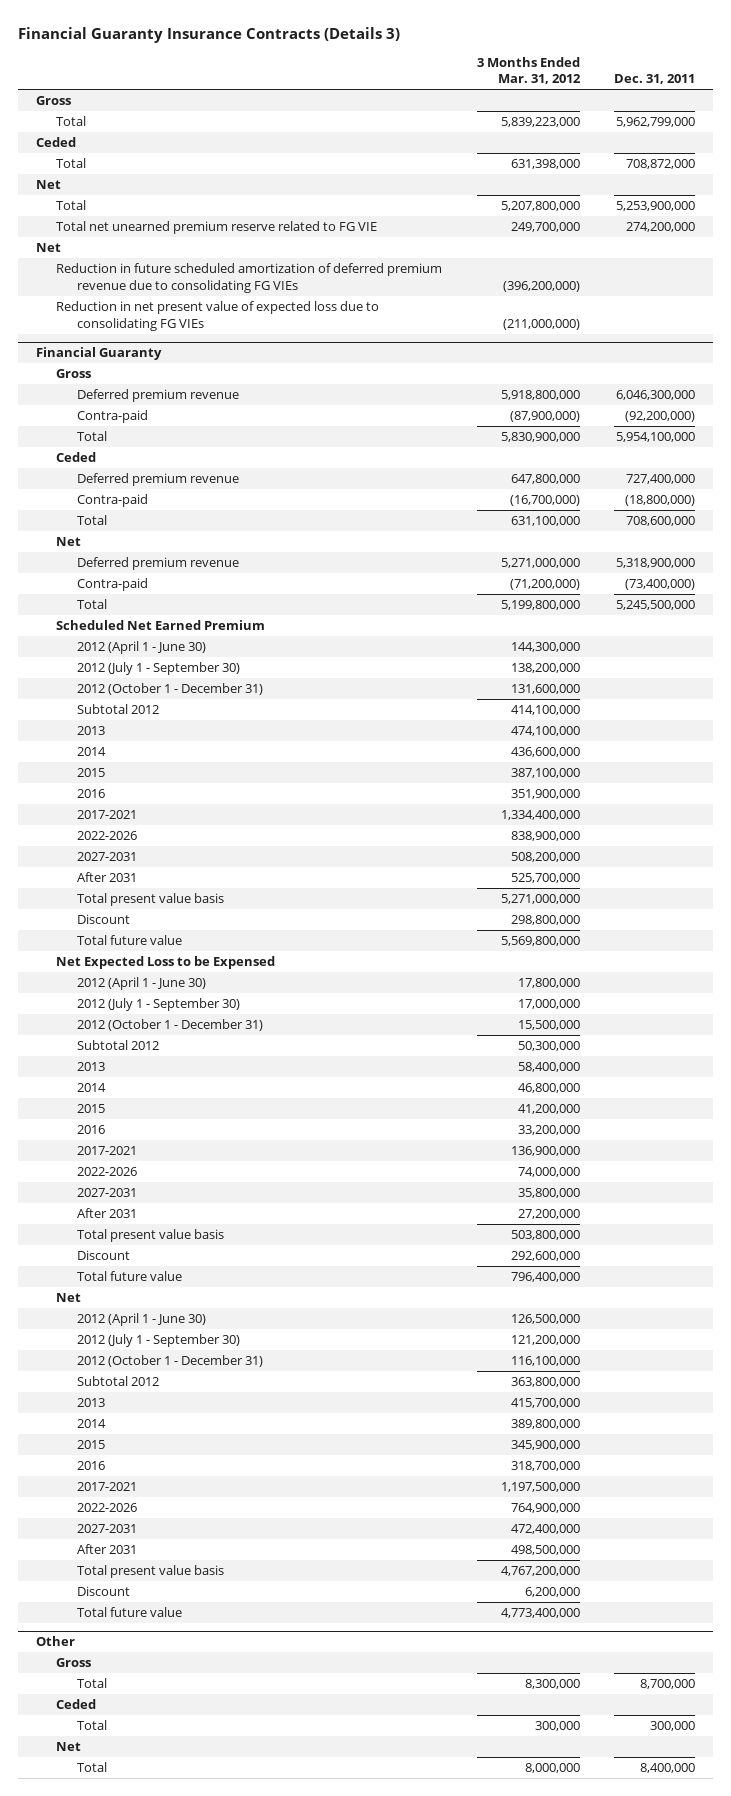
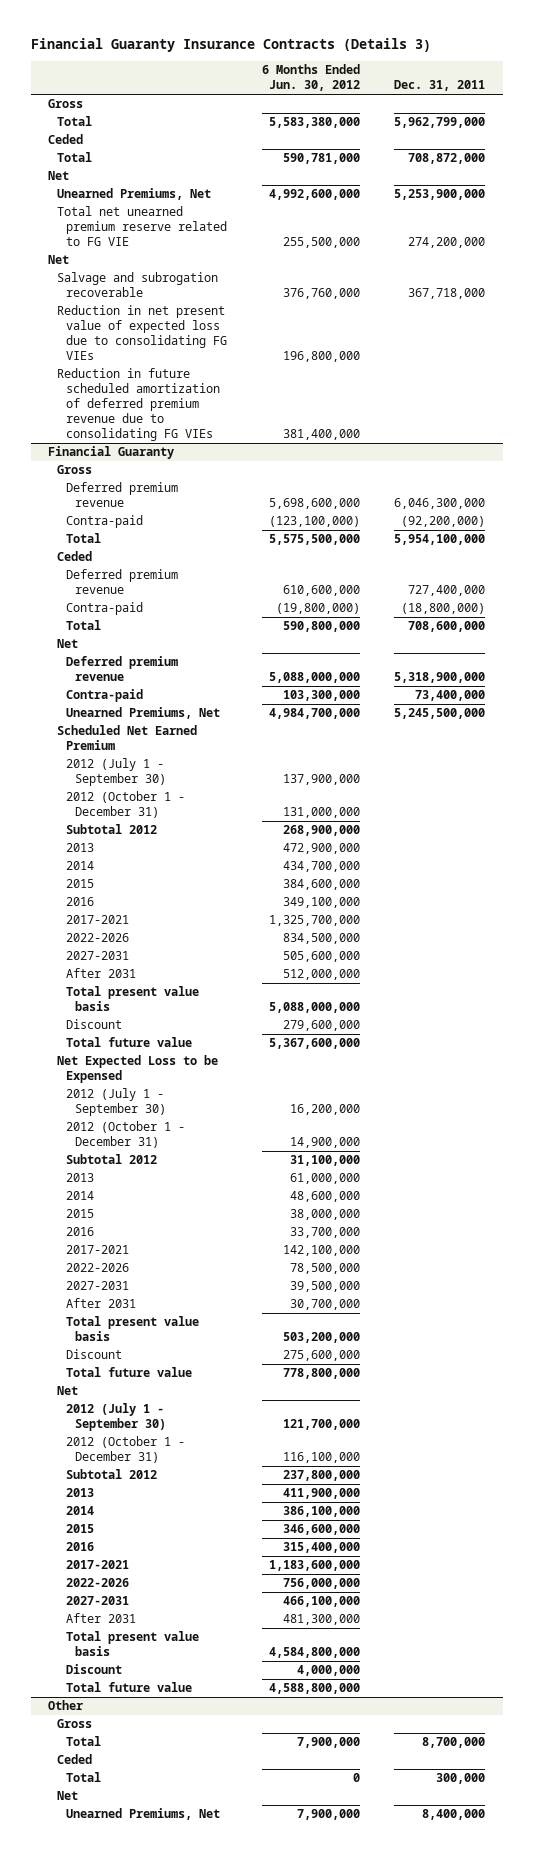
[476,56,581,85] 3 Months Ended Mar. 31, 2012 -> none
none -> [261,64,360,92] 6 Months Ended Jun. 30, 2012
[56,200,87,211] Total -> [56,188,211,201] Unearned Premiums, Net
none -> [56,272,218,298] Salvage and subrogation recoverable
[56,263,443,293] Reduction in future scheduled amortization of deferred premium revenue due to consolidating FG VIEs -> [56,368,220,442] Reduction in future scheduled amortization of deferred premium revenue due to consolidating FG VIEs
[625,579,696,591] (73,400,000) -> [415,690,486,702] 73,400,000
[76,599,107,610] Total -> [65,707,220,720] Unearned Premiums, Net
[76,641,206,655] 2012 (April 1 - June 30) -> none
[76,977,206,991] 2012 (April 1 - June 30) -> none
[76,1313,206,1327] 2012 (April 1 - June 30) -> none
[76,1762,107,1773] Total -> [65,1808,220,1821] Unearned Premiums, Net

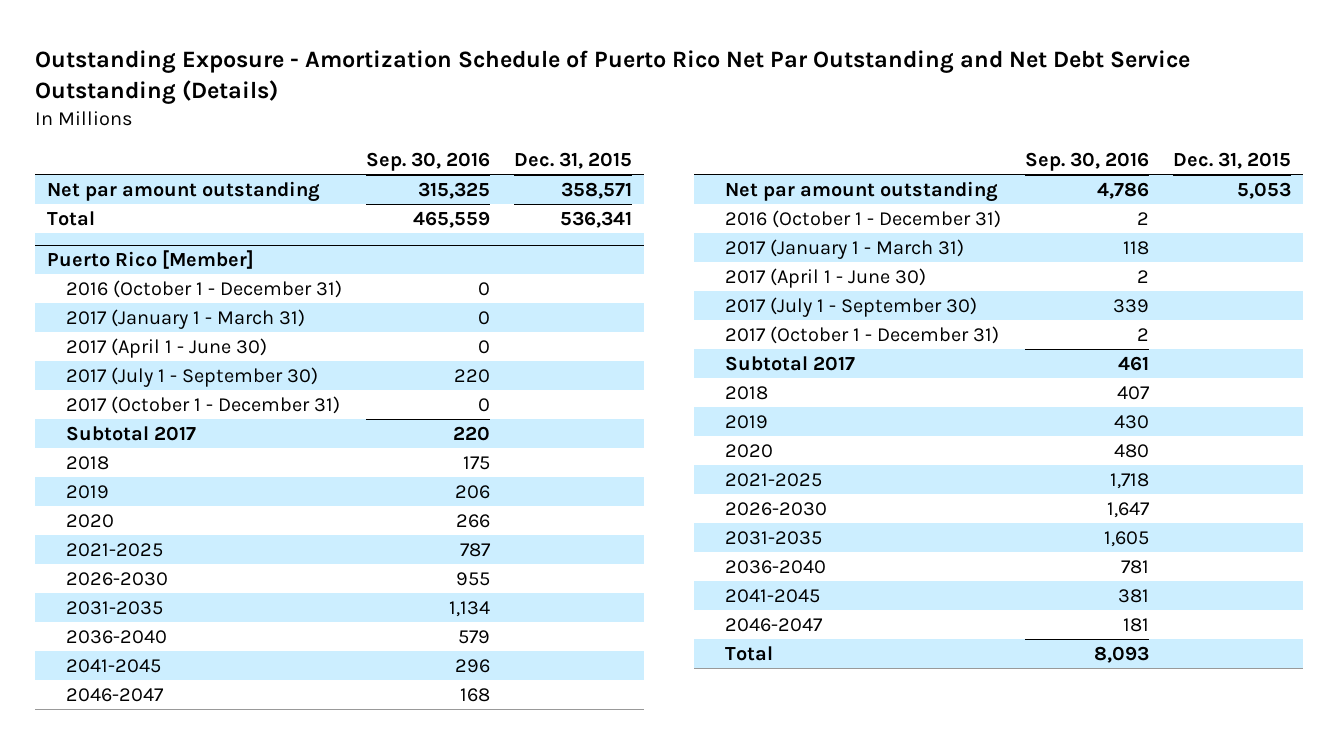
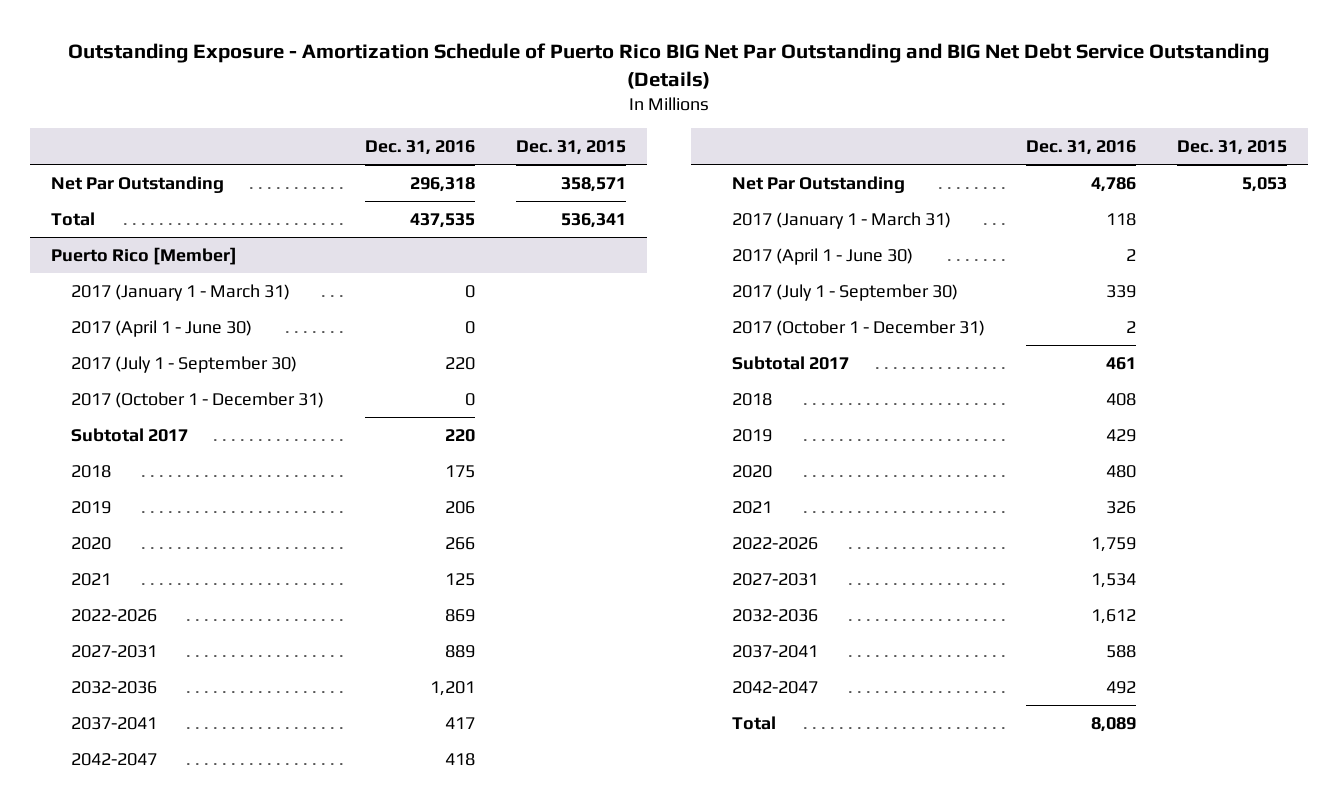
[35,49,1191,104] Outstanding Exposure - Amortization Schedule of Puerto Rico Net Par Outstanding and Net Debt Service Outstanding (Details) -> [68,42,1270,89] Outstanding Exposure - Amortization Schedule of Puerto Rico BIG Net Par Outstanding and BIG Net Debt Service Outstanding (Details)
[365,152,490,172] Sep. 30, 2016 -> none
none -> [364,139,475,155] Dec. 31, 2016
[47,180,321,202] Net par amount outstanding -> [50,175,224,193] Net Par Outstanding
[66,279,343,298] 2016 (October 1 - December 31) -> none
[66,687,165,702] 2046-2047 -> none
[725,209,1002,228] 2016 (October 1 - December 31) -> none
none -> [70,572,111,586] 2021
[66,542,164,557] 2021-2025 -> [70,608,157,622] 2022-2026
[66,571,169,586] 2026-2030 -> [70,644,157,658] 2027-2031
[66,600,164,615] 2031-2035 -> [70,680,157,694] 2032-2036
[66,629,168,644] 2036-2040 -> [70,716,157,730] 2037-2041
[66,658,162,673] 2041-2045 -> [70,752,157,766] 2042-2047
[725,180,999,202] Net par amount outstanding -> [731,175,905,193] Net Par Outstanding
[725,617,824,632] 2046-2047 -> none
none -> [731,500,772,514] 2021
[725,472,823,487] 2021-2025 -> [731,536,818,550] 2022-2026
[725,501,828,516] 2026-2030 -> [731,572,818,586] 2027-2031
[725,530,823,545] 2031-2035 -> [731,608,818,622] 2032-2036
[725,559,827,574] 2036-2040 -> [731,644,818,658] 2037-2041
[725,588,821,603] 2041-2045 -> [731,680,818,694] 2042-2047

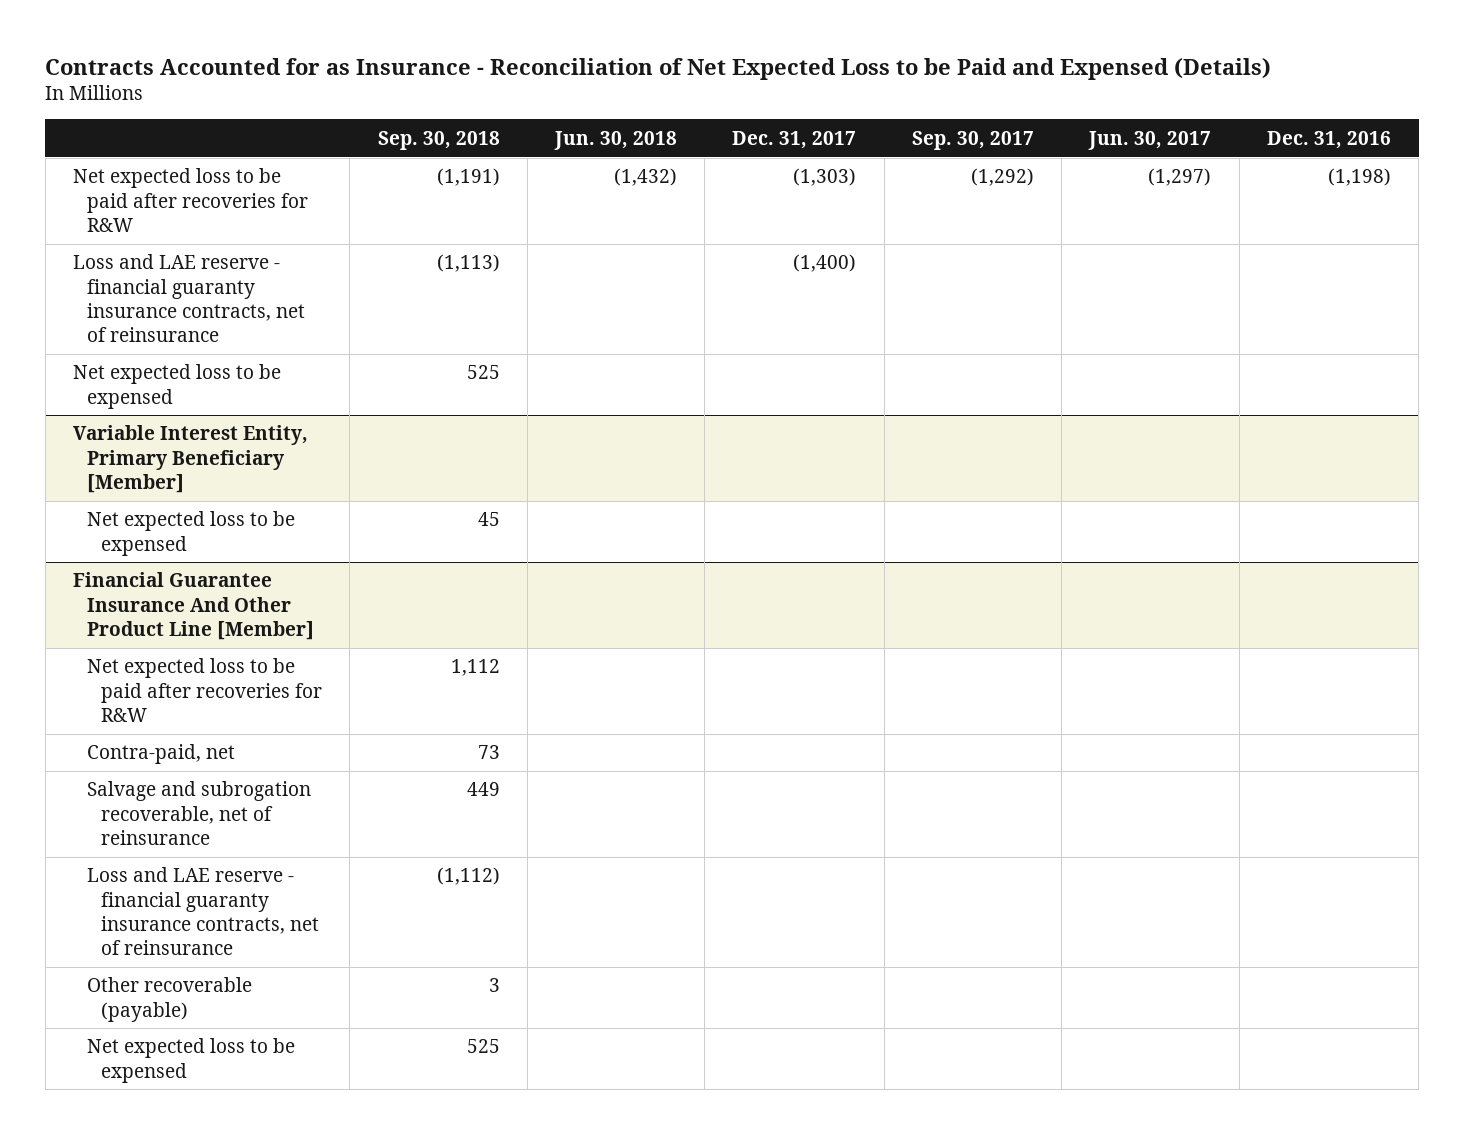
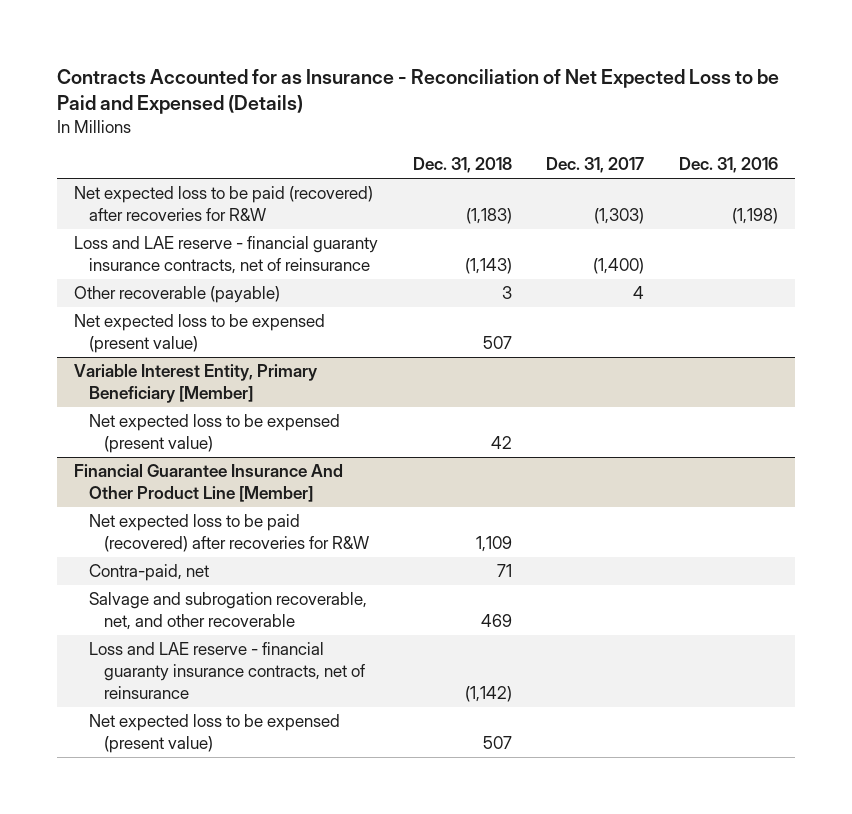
[377,130,500,150] Sep. 30, 2018 -> none
[554,130,678,150] Jun. 30, 2018 -> none
[911,130,1034,150] Sep. 30, 2017 -> none
[1088,130,1212,150] Jun. 30, 2017 -> none
none -> [412,157,512,174] Dec. 31, 2018
[73,168,309,232] Net expected loss to be paid after recoveries for R&W -> [74,186,374,221] Net expected loss to be paid (recovered) after recoveries for R&W
none -> [74,286,281,304] Other recoverable (payable)
[73,364,282,409] Net expected loss to be expensed -> [74,314,326,353] Net expected loss to be expensed (present value)
[87,511,296,556] Net expected loss to be expensed -> [89,414,341,453] Net expected loss to be expensed (present value)
[87,658,323,722] Net expected loss to be paid after recoveries for R&W -> [89,514,370,552] Net expected loss to be paid (recovered) after recoveries for R&W
[87,781,312,845] Salvage and subrogation recoverable, net of reinsurance -> [89,592,368,630] Salvage and subrogation recoverable, net, and other recoverable
[87,977,253,1022] Other recoverable (payable) -> none
[87,1038,296,1083] Net expected loss to be expensed -> [89,714,341,753] Net expected loss to be expensed (present value)

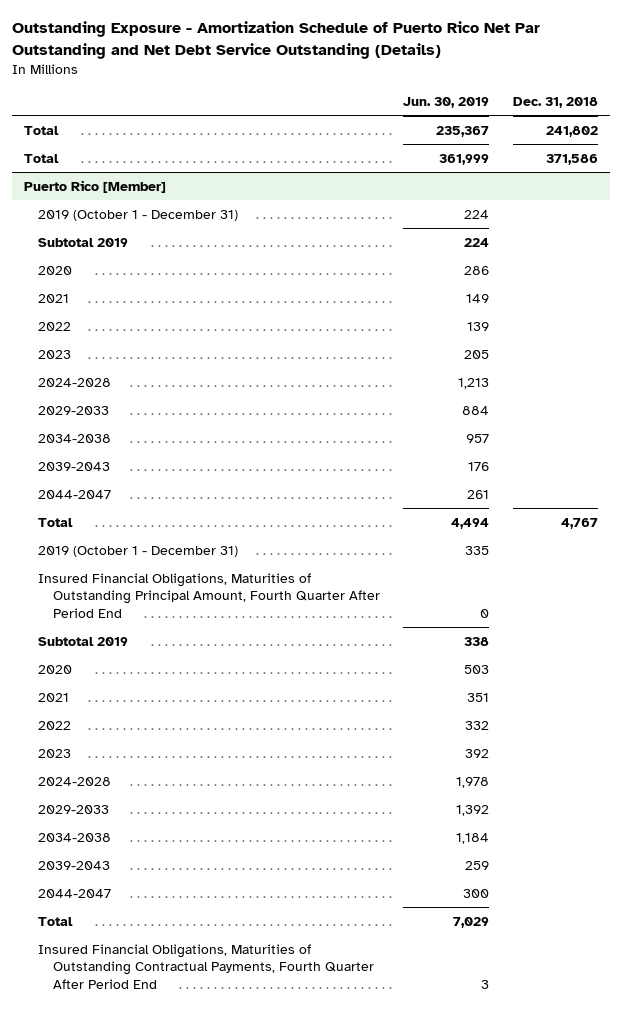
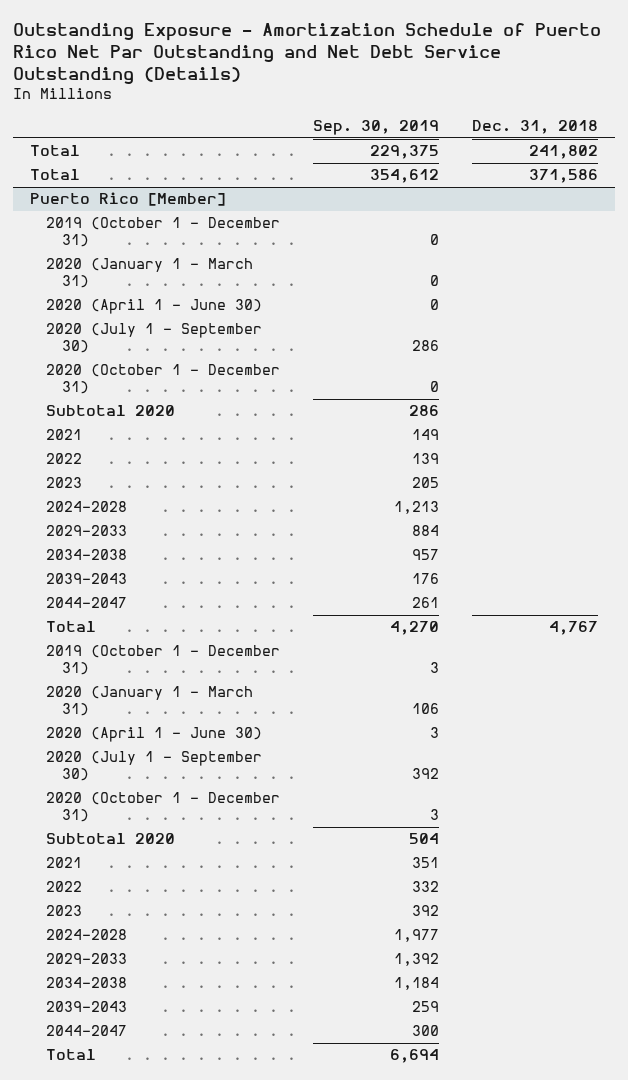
[403,96,490,108] Jun. 30, 2019 -> none
none -> [313,120,440,136] Sep. 30, 2019
[38,237,129,247] Subtotal 2019 -> none
none -> [45,258,253,289] 2020 (January 1 - March 31)
none -> [45,299,262,315] 2020 (April 1 - June 30)
none -> [45,323,262,354] 2020 (July 1 - September 30)
none -> [45,364,280,395] 2020 (October 1 - December 31)
[38,265,73,275] 2020 -> [45,405,175,417] Subtotal 2020
[38,572,380,619] Insured Financial Obligations, Maturities of Outstanding Principal Amount, Fourth Quarter After Period End -> none
[38,636,129,646] Subtotal 2019 -> none
none -> [45,686,253,717] 2020 (January 1 - March 31)
none -> [45,727,262,743] 2020 (April 1 - June 30)
none -> [45,751,262,782] 2020 (July 1 - September 30)
none -> [45,792,280,823] 2020 (October 1 - December 31)
[38,664,73,674] 2020 -> [45,833,175,845] Subtotal 2020
[38,943,374,990] Insured Financial Obligations, Maturities of Outstanding Contractual Payments, Fourth Quarter After Period End -> none

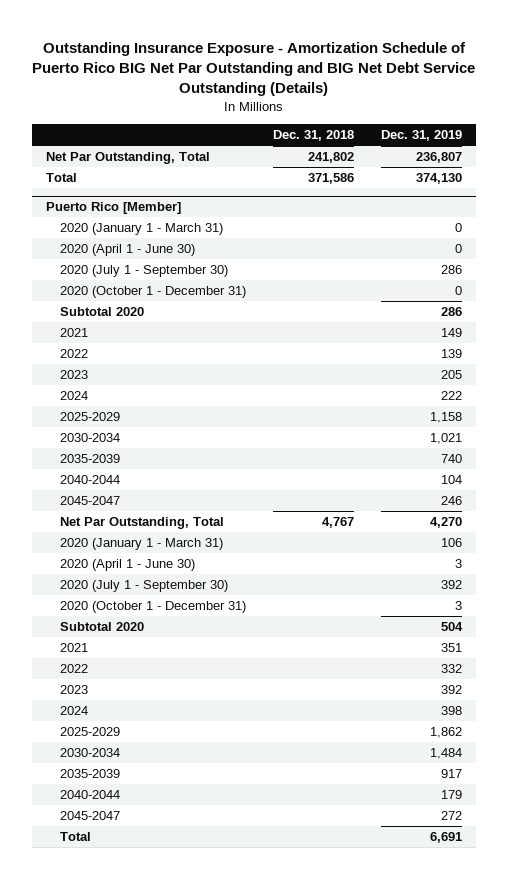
[13,22,602,85] Outstanding Exposure - Amortization Schedule of Puerto Rico Net Par Outstanding and Net Debt Service Outstanding (Details) -> [32,41,476,97] Outstanding Insurance Exposure - Amortization Schedule of Puerto Rico BIG Net Par Outstanding and BIG Net Debt Service Outstanding (Details)
[313,120,440,136] Sep. 30, 2019 -> none
none -> [381,130,463,142] Dec. 31, 2019
[30,145,81,157] Total -> [46,151,211,164] Net Par Outstanding, Total
[45,217,280,248] 2019 (October 1 - December 31) -> none
[45,645,280,676] 2019 (October 1 - December 31) -> none
none -> [59,390,88,400] 2024
[45,501,127,513] 2024-2028 -> [59,411,120,421] 2025-2029
[45,525,127,537] 2029-2033 -> [59,432,120,442] 2030-2034
[45,549,127,561] 2034-2038 -> [59,453,120,463] 2035-2039
[45,573,127,585] 2039-2043 -> [59,474,120,484] 2040-2044
[45,597,127,609] 2044-2047 -> [59,495,120,505] 2045-2047
[45,621,96,633] Total -> [59,516,224,529] Net Par Outstanding, Total
none -> [59,705,88,715] 2024
[45,929,127,941] 2024-2028 -> [59,726,120,736] 2025-2029
[45,953,127,965] 2029-2033 -> [59,747,120,757] 2030-2034
[45,977,127,989] 2034-2038 -> [59,768,120,778] 2035-2039
[45,1001,127,1013] 2039-2043 -> [59,789,120,799] 2040-2044
[45,1025,127,1037] 2044-2047 -> [59,810,120,820] 2045-2047

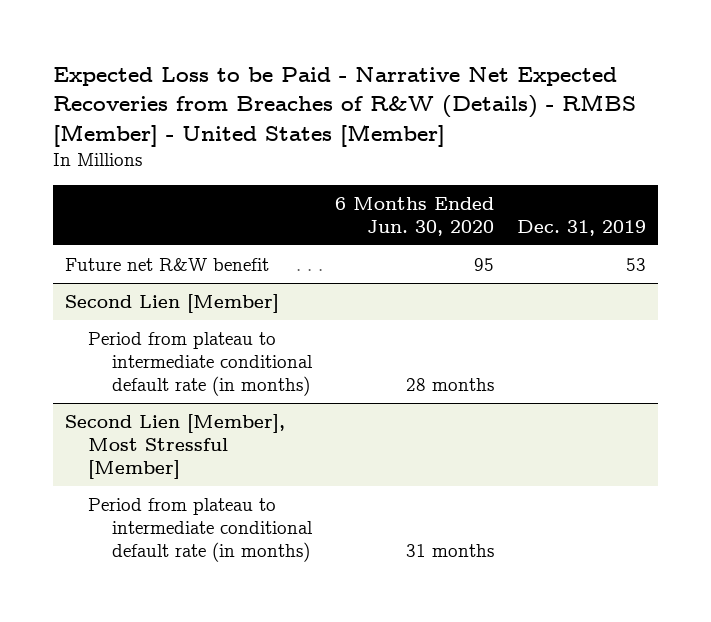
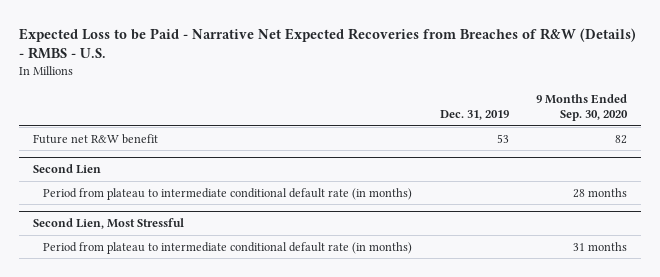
[53,67,637,147] Expected Loss to be Paid - Narrative Net Expected Recoveries from Breaches of R&W (Details) - RMBS [Member] - United States [Member] -> [19,27,637,60] Expected Loss to be Paid - Narrative Net Expected Recoveries from Breaches of R&W (Details) - RMBS - U.S.
[335,196,495,236] 6 Months Ended Jun. 30, 2020 -> none
none -> [535,94,628,122] 9 Months Ended Sep. 30, 2020
[64,294,279,314] Second Lien [Member] -> [32,164,101,175] Second Lien
[64,414,285,479] Second Lien [Member], Most Stressful [Member] -> [32,218,184,230] Second Lien, Most Stressful

